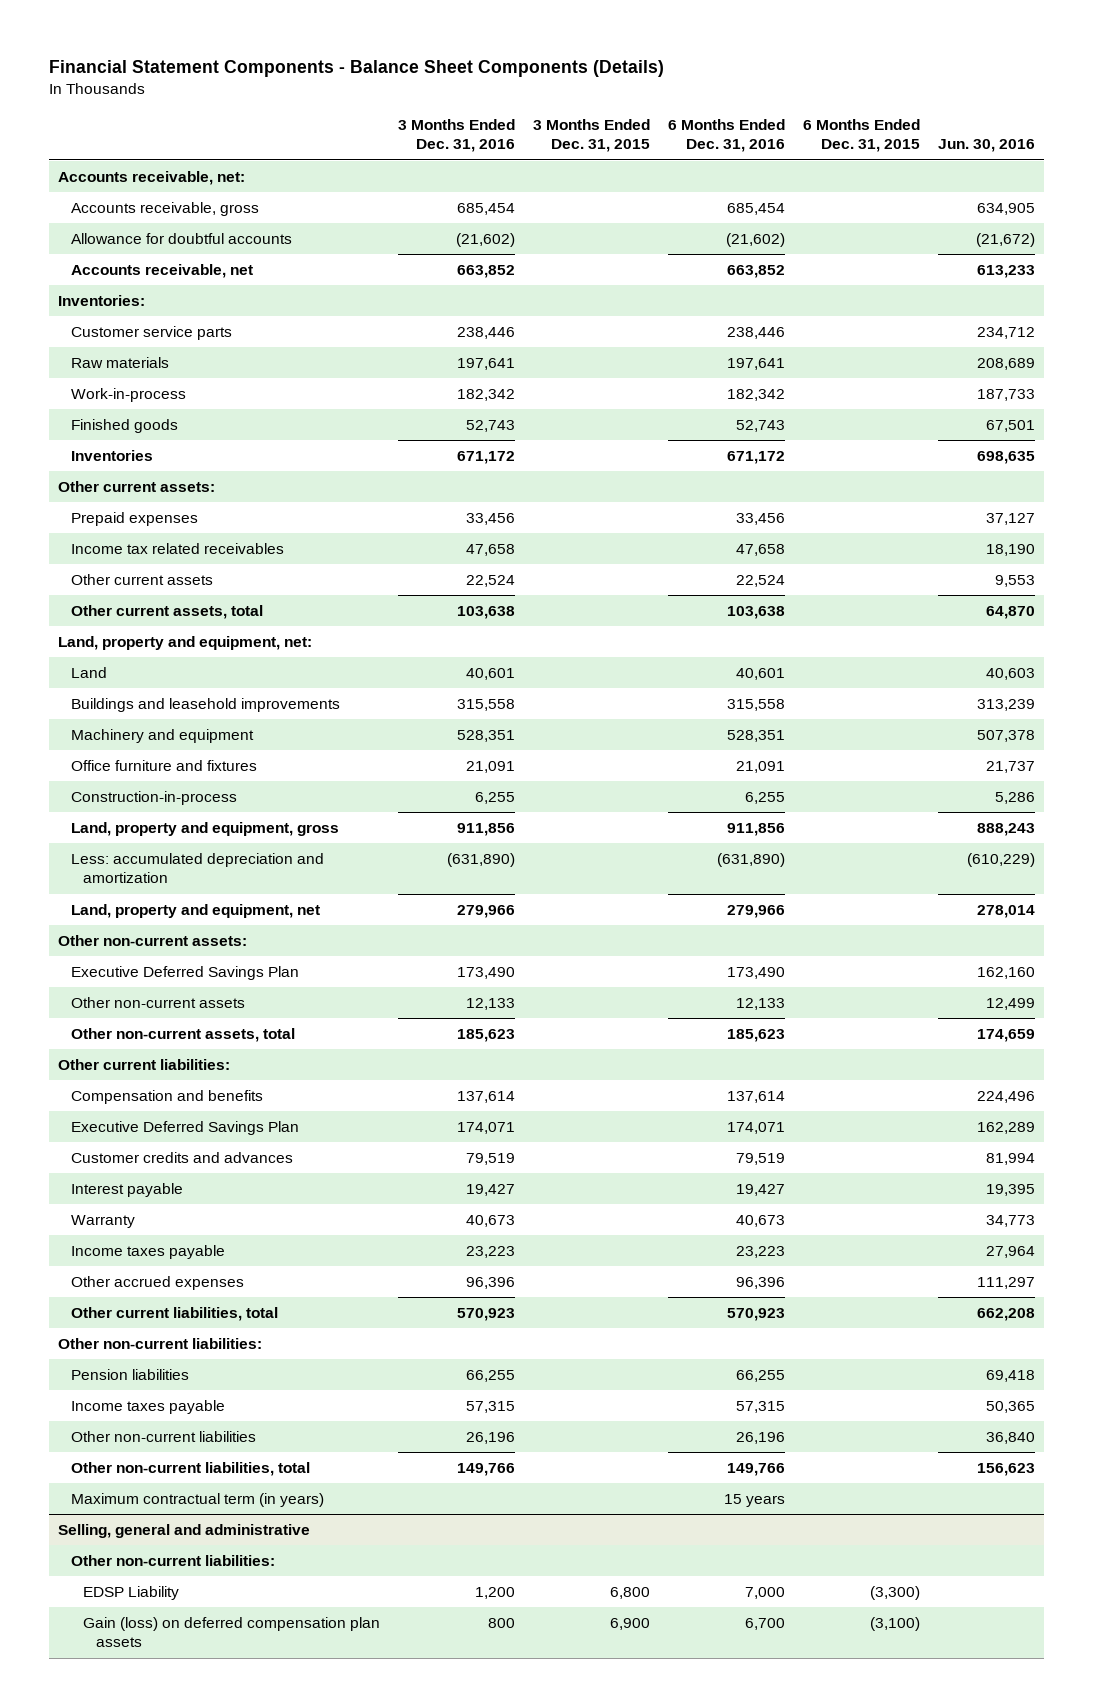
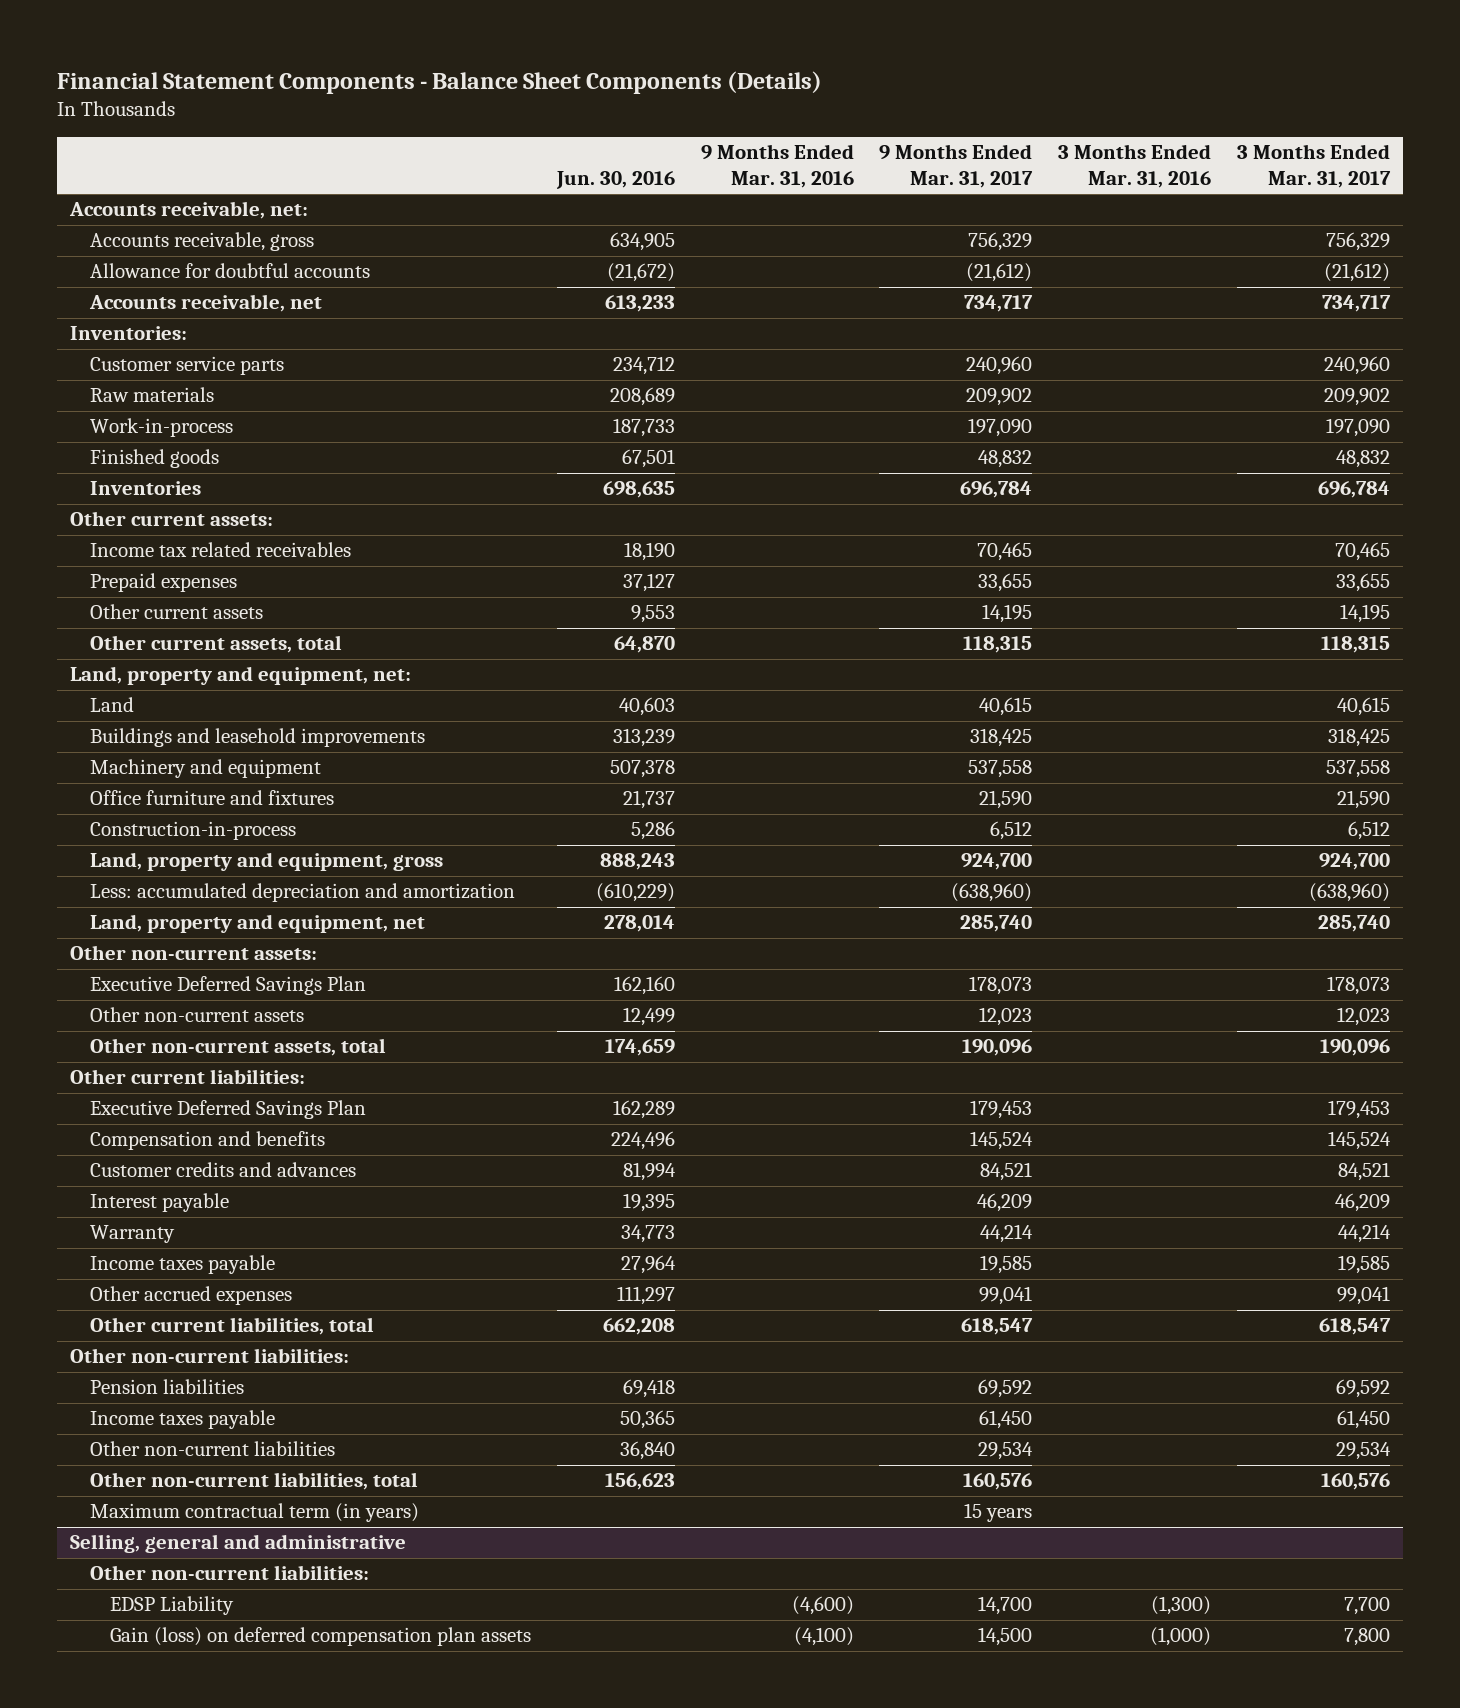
[398,118,516,153] 3 Months Ended Dec. 31, 2016 -> none
[532,118,650,153] 3 Months Ended Dec. 31, 2015 -> none
[667,118,785,153] 6 Months Ended Dec. 31, 2016 -> none
[802,118,920,153] 6 Months Ended Dec. 31, 2015 -> none
none -> [700,144,854,188] 9 Months Ended Mar. 31, 2016
none -> [879,144,1034,188] 9 Months Ended Mar. 31, 2017
none -> [1058,144,1212,188] 3 Months Ended Mar. 31, 2016
none -> [1237,144,1392,188] 3 Months Ended Mar. 31, 2017
[70,511,198,526] Prepaid expenses -> [89,573,237,593] Prepaid expenses
[70,1089,263,1104] Compensation and benefits -> [89,1131,325,1151] Compensation and benefits

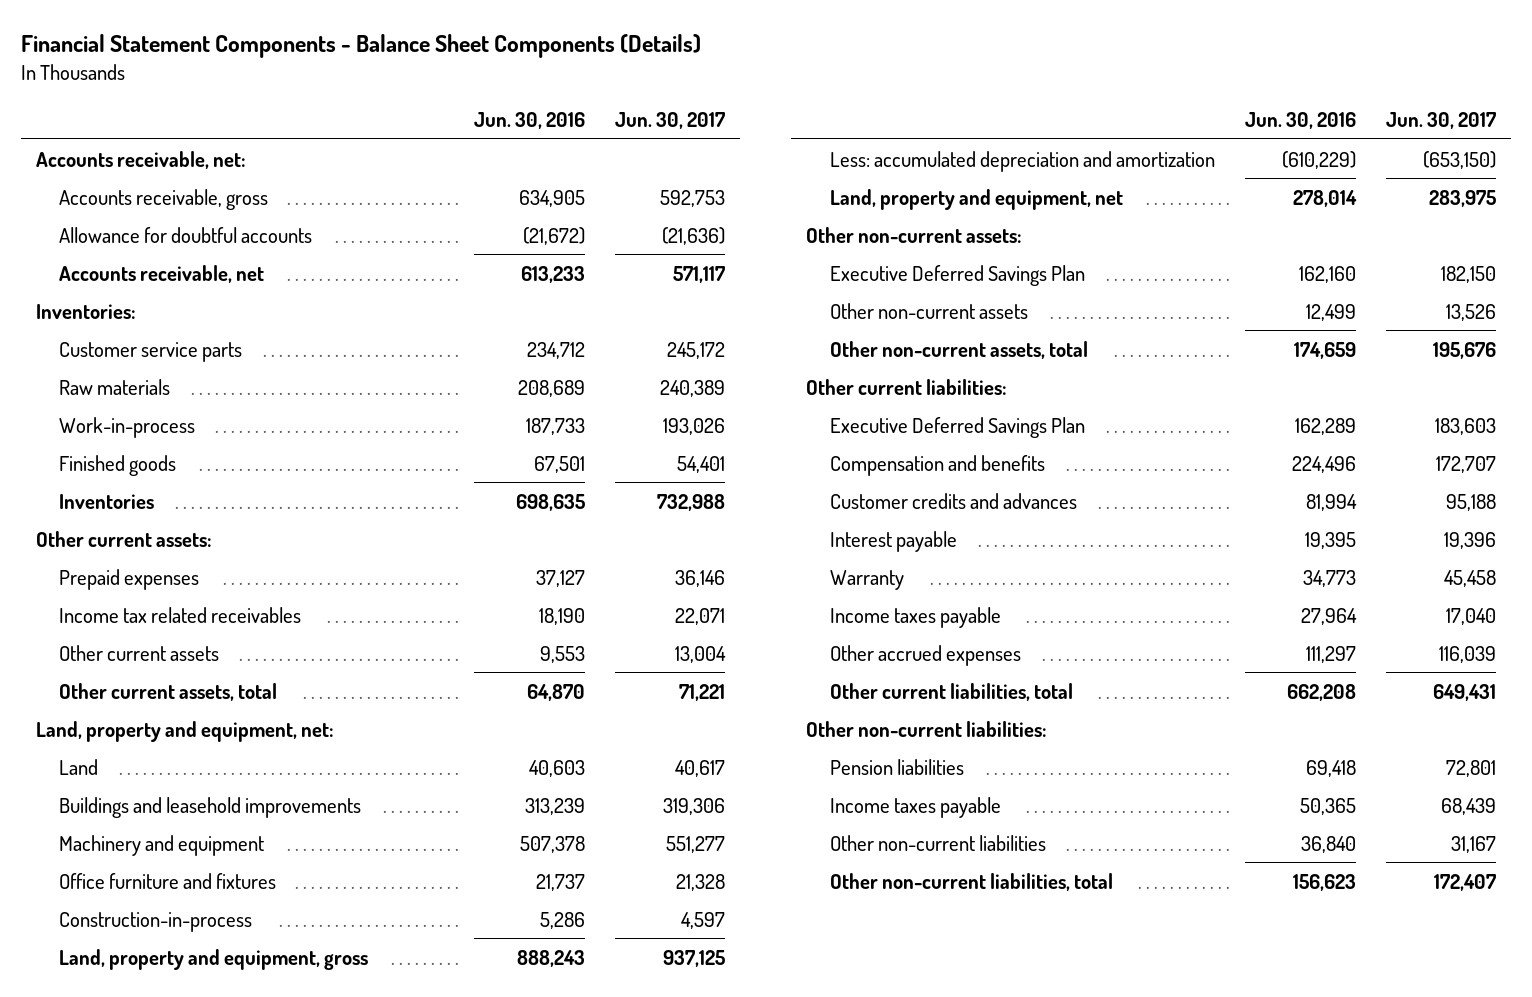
[700,144,854,188] 9 Months Ended Mar. 31, 2016 -> none
[879,144,1034,188] 9 Months Ended Mar. 31, 2017 -> none
[1058,144,1212,188] 3 Months Ended Mar. 31, 2016 -> none
[1237,144,1392,188] 3 Months Ended Mar. 31, 2017 -> none
none -> [615,111,726,129] Jun. 30, 2017
[89,542,351,558] Income tax related receivables -> [59,606,302,623] Income tax related receivables
[89,1503,419,1523] Maximum contractual term (in years) -> none
[70,1534,407,1554] Selling, general and administrative -> none
[89,1565,369,1581] Other non-current liabilities: -> none
[109,1596,234,1616] EDSP Liability -> none
[109,1627,531,1647] Gain (loss) on deferred compensation plan assets -> none

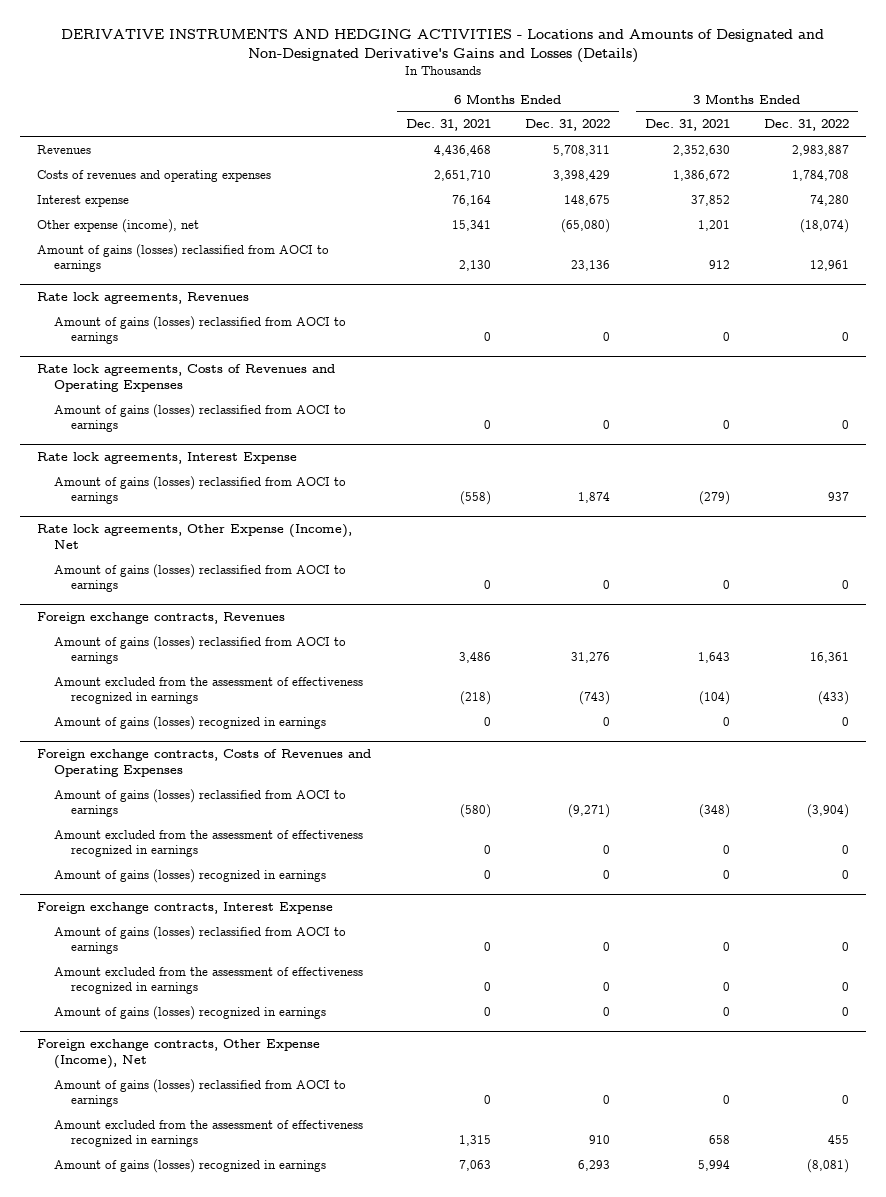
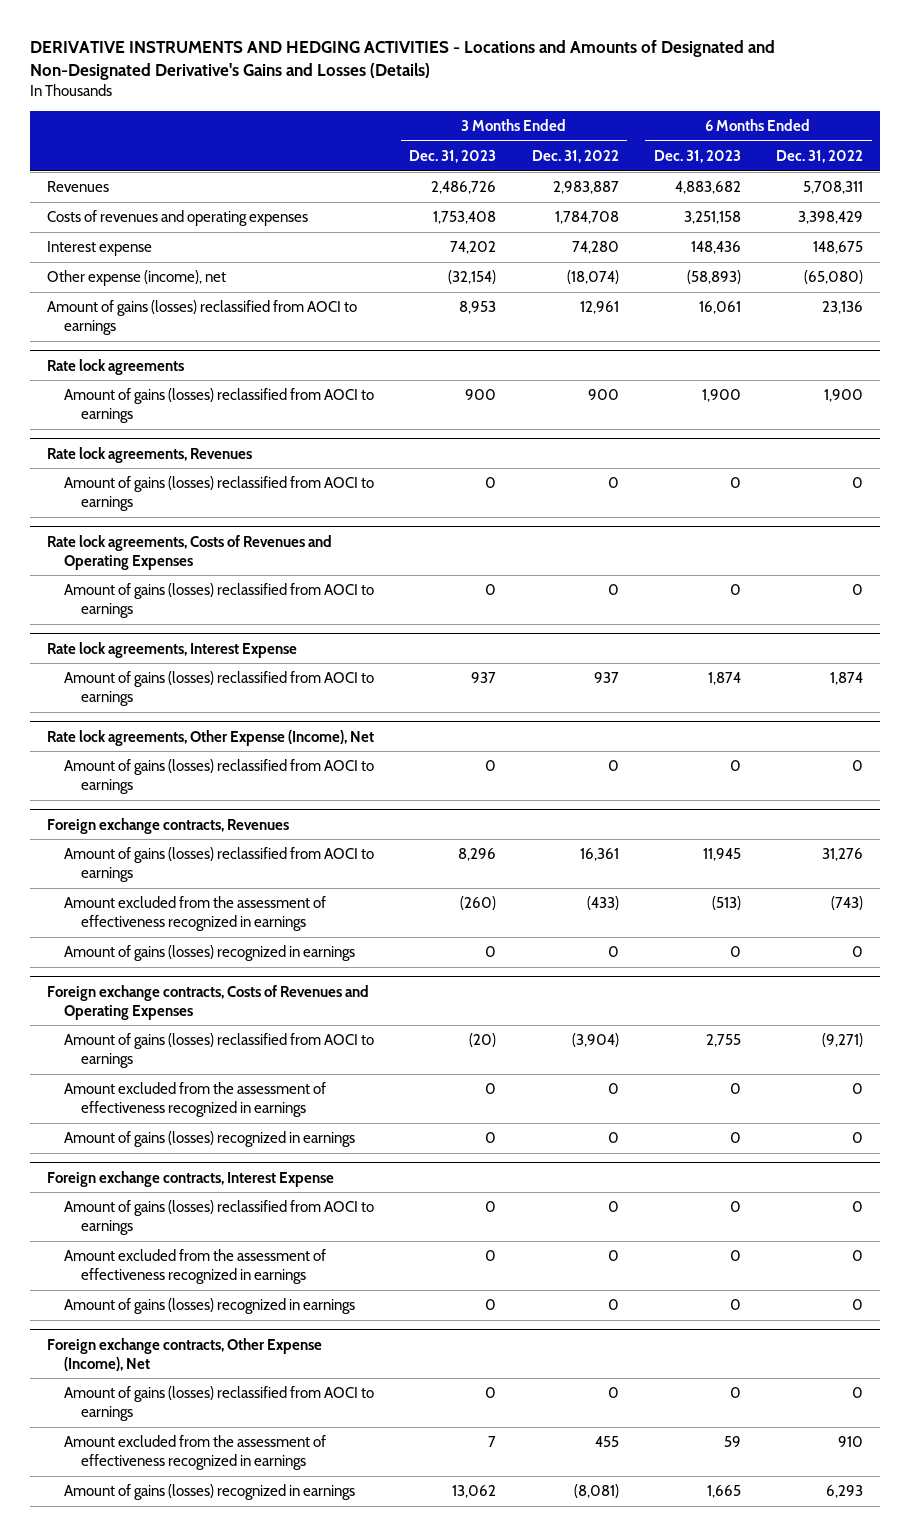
[405,119,491,132] Dec. 31, 2021 -> none
[644,119,730,132] Dec. 31, 2021 -> none
none -> [409,149,497,163] Dec. 31, 2023
none -> [653,149,741,163] Dec. 31, 2023
none -> [47,358,185,375] Rate lock agreements
none -> [64,388,375,424] Amount of gains (losses) reclassified from AOCI to earnings

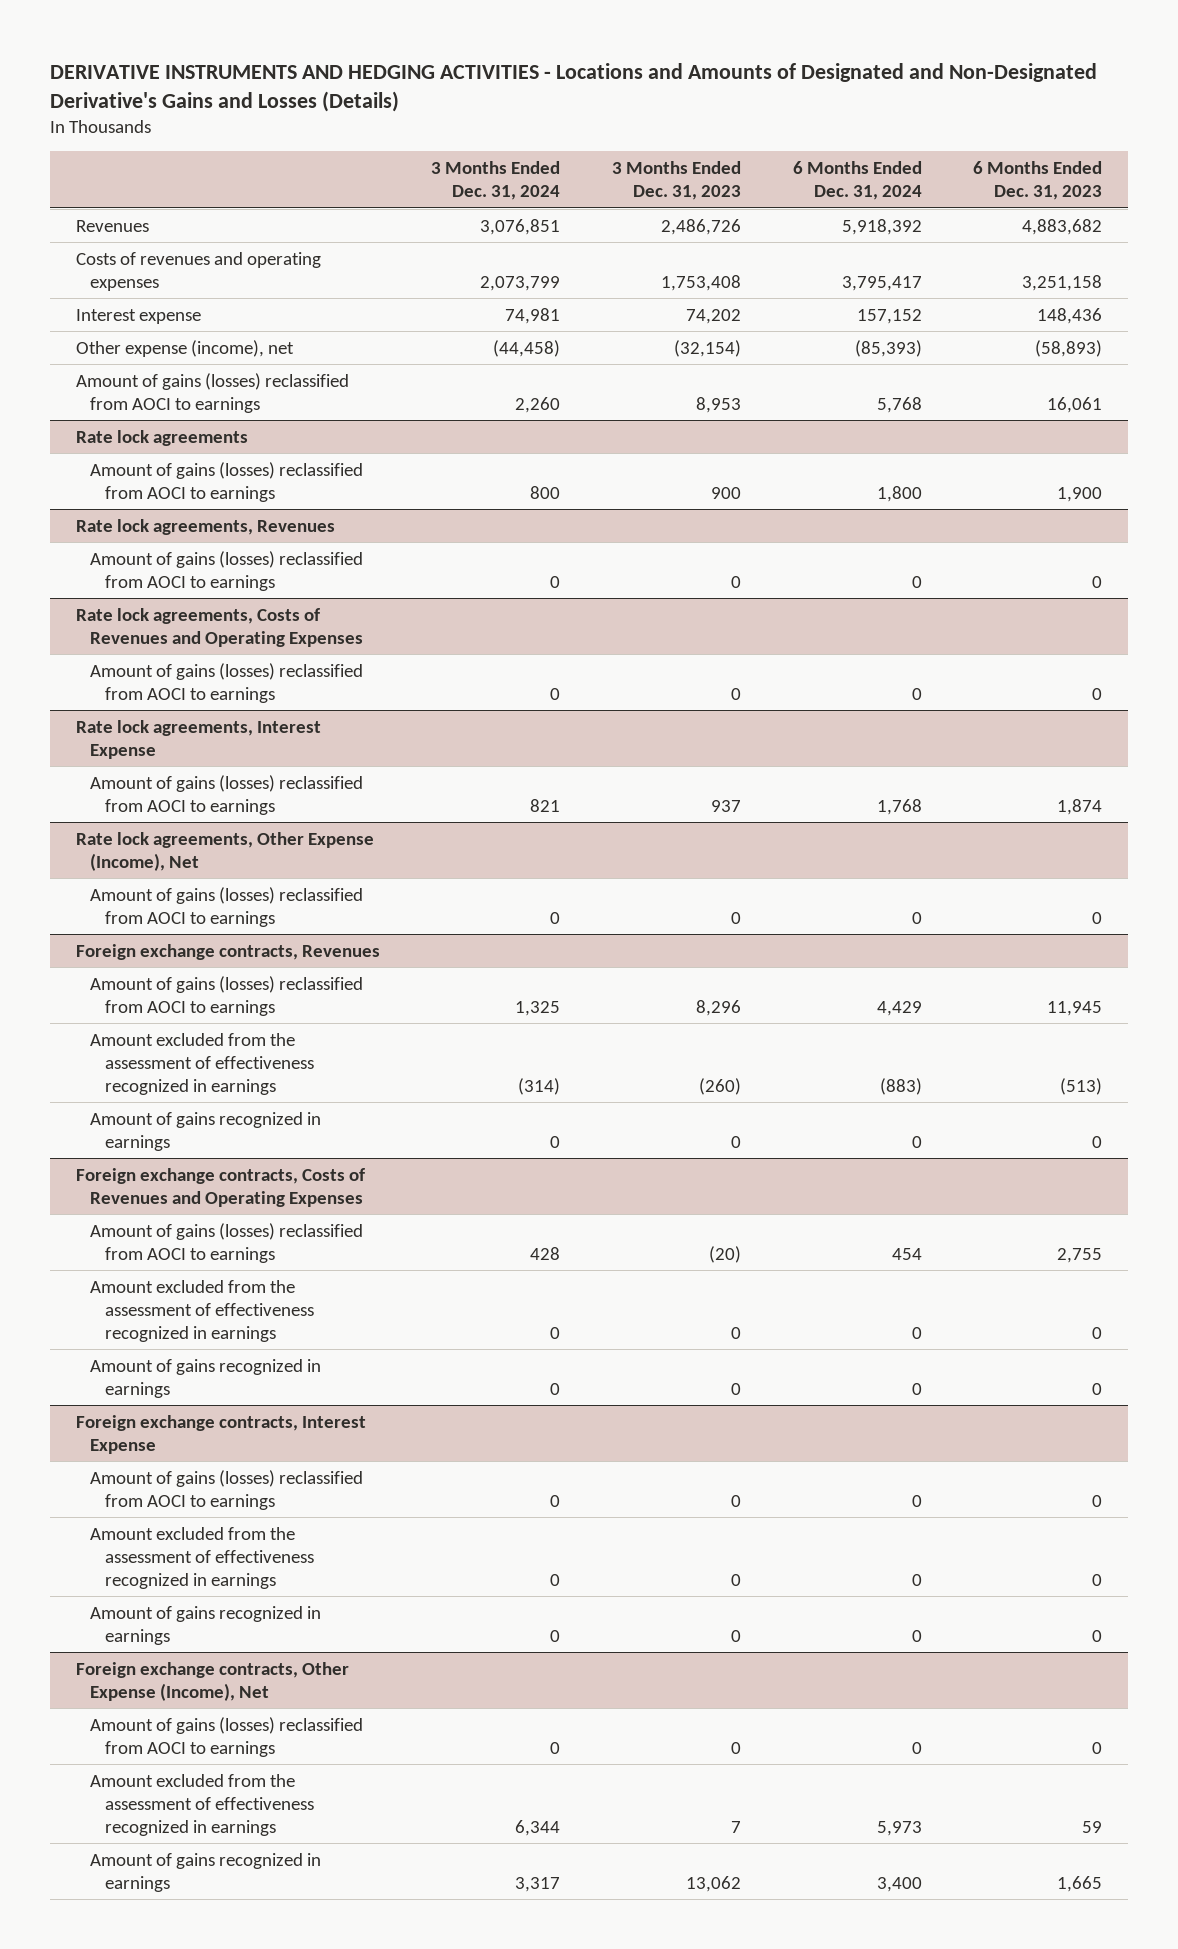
[531,149,619,163] Dec. 31, 2022 -> none
[775,149,863,163] Dec. 31, 2022 -> none
none -> [431,161,561,201] 3 Months Ended Dec. 31, 2024
none -> [792,161,922,201] 6 Months Ended Dec. 31, 2024
[64,945,356,962] Amount of gains (losses) recognized in earnings -> [90,1111,322,1151] Amount of gains recognized in earnings
[64,1131,356,1148] Amount of gains (losses) recognized in earnings -> [90,1358,322,1398] Amount of gains recognized in earnings
[64,1298,356,1315] Amount of gains (losses) recognized in earnings -> [90,1605,322,1645] Amount of gains recognized in earnings
[64,1484,356,1501] Amount of gains (losses) recognized in earnings -> [90,1852,322,1892] Amount of gains recognized in earnings

